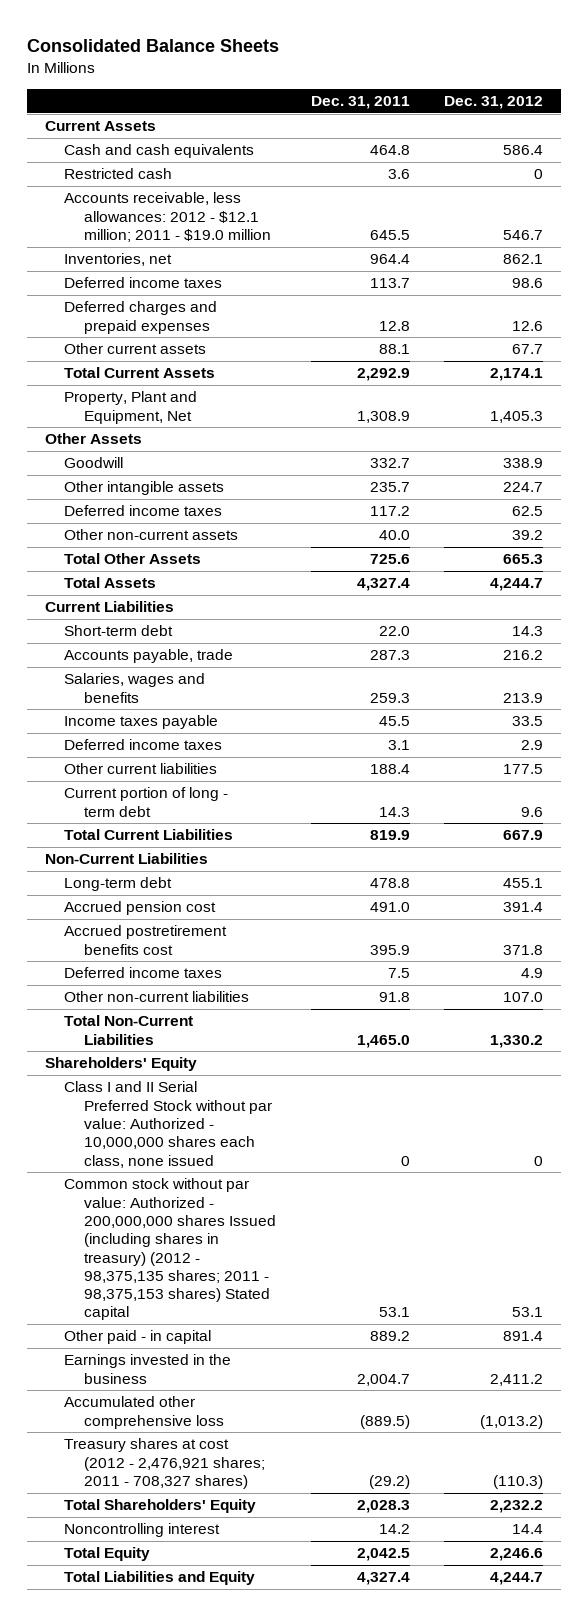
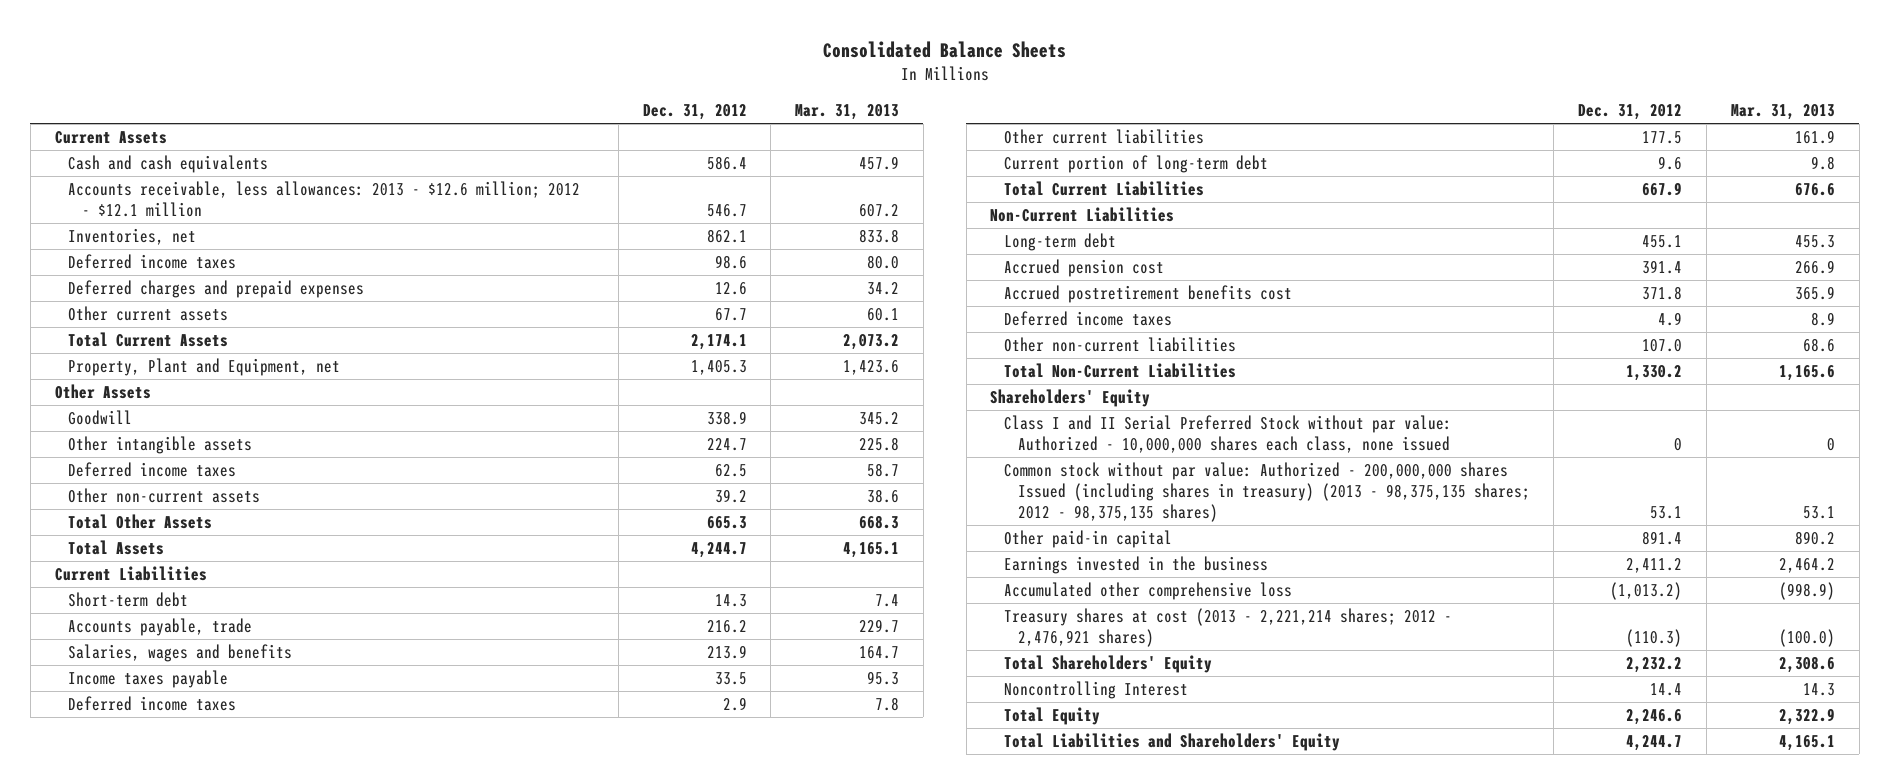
[310,96,410,110] Dec. 31, 2011 -> none
none -> [795,104,900,121] Mar. 31, 2013
[64,168,173,180] Restricted cash -> none
[64,192,271,242] Accounts receivable, less allowances: 2012 - $12.1 million; 2011 - $19.0 million -> [68,181,581,217] Accounts receivable, less allowances: 2013 - $12.6 million; 2012 - $12.1 million
[64,391,198,424] Property, Plant and Equipment, Net -> [68,358,341,377] Property, Plant and Equipment, net
[64,787,229,817] Current portion of long - term debt -> [1004,155,1269,174] Current portion of long-term debt
[64,1178,276,1321] Common stock without par value: Authorized - 200,000,000 shares Issued (including shares in treasury) (2012 - 98,375,135 shares; 2011 - 98,375,153 shares) Stated capital -> [1004,462,1530,522] Common stock without par value: Authorized - 200,000,000 shares Issued (including shares in treasury) (2013 - 98,375,135 shares; 2012 - 98,375,135 shares)
[64,1330,212,1345] Other paid - in capital -> [1004,530,1173,549] Other paid-in capital
[64,1438,265,1489] Treasury shares at cost (2012 - 2,476,921 shares; 2011 - 708,327 shares) -> [1004,608,1453,647] Treasury shares at cost (2013 - 2,221,214 shares; 2012 - 2,476,921 shares)
[64,1523,221,1538] Noncontrolling interest -> [1004,681,1189,700] Noncontrolling Interest
[64,1571,256,1586] Total Liabilities and Equity -> [1004,733,1341,752] Total Liabilities and Shareholders' Equity

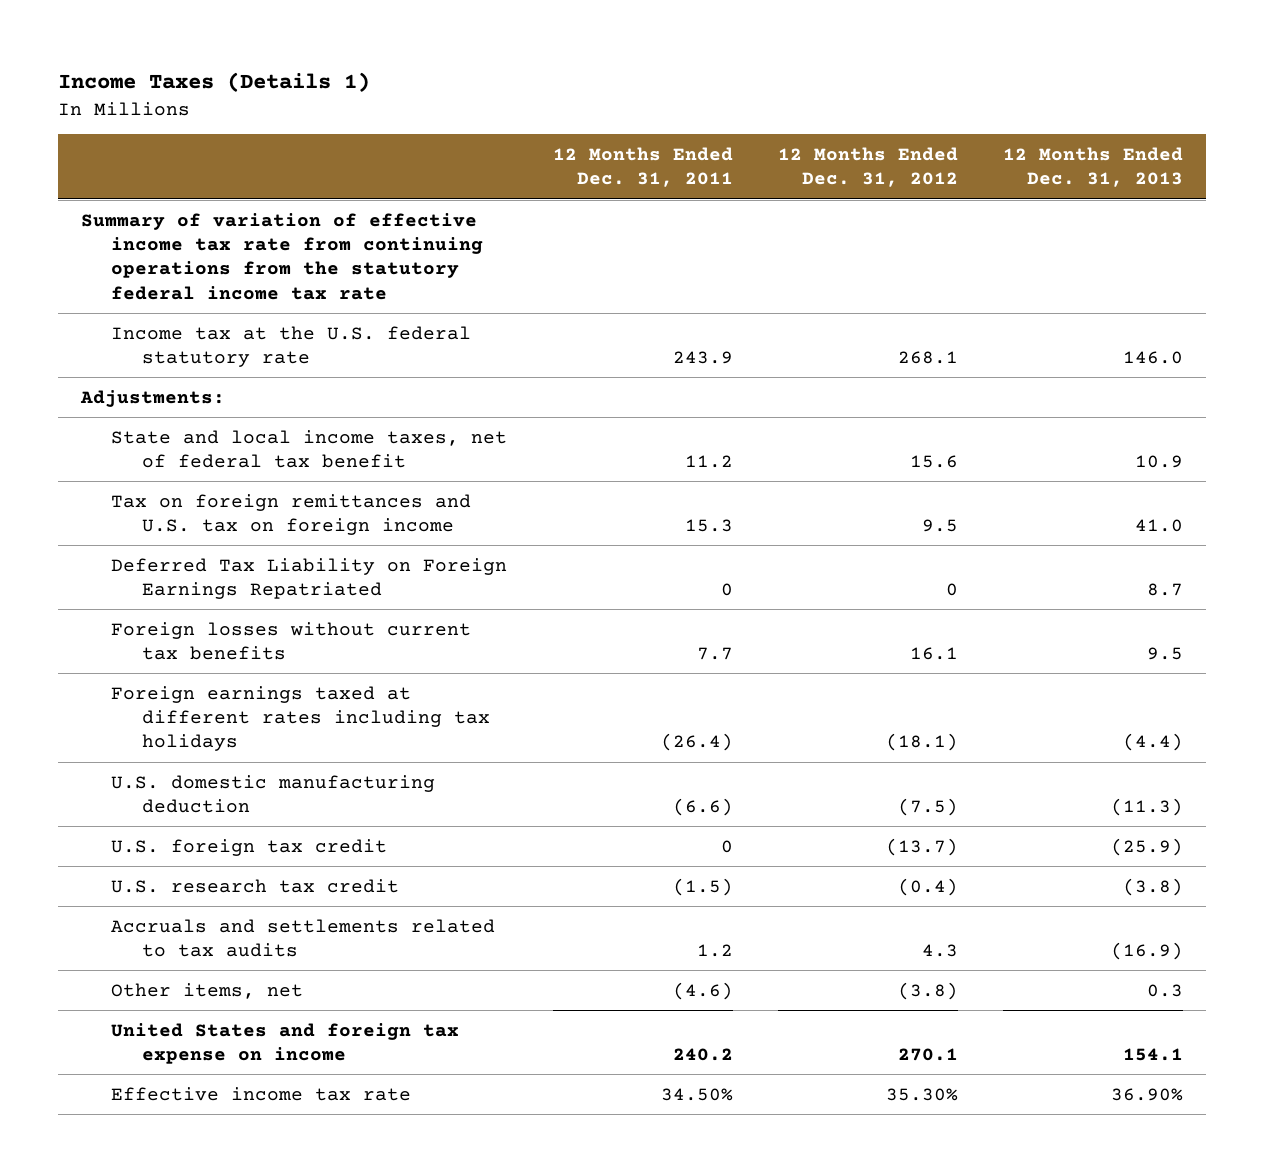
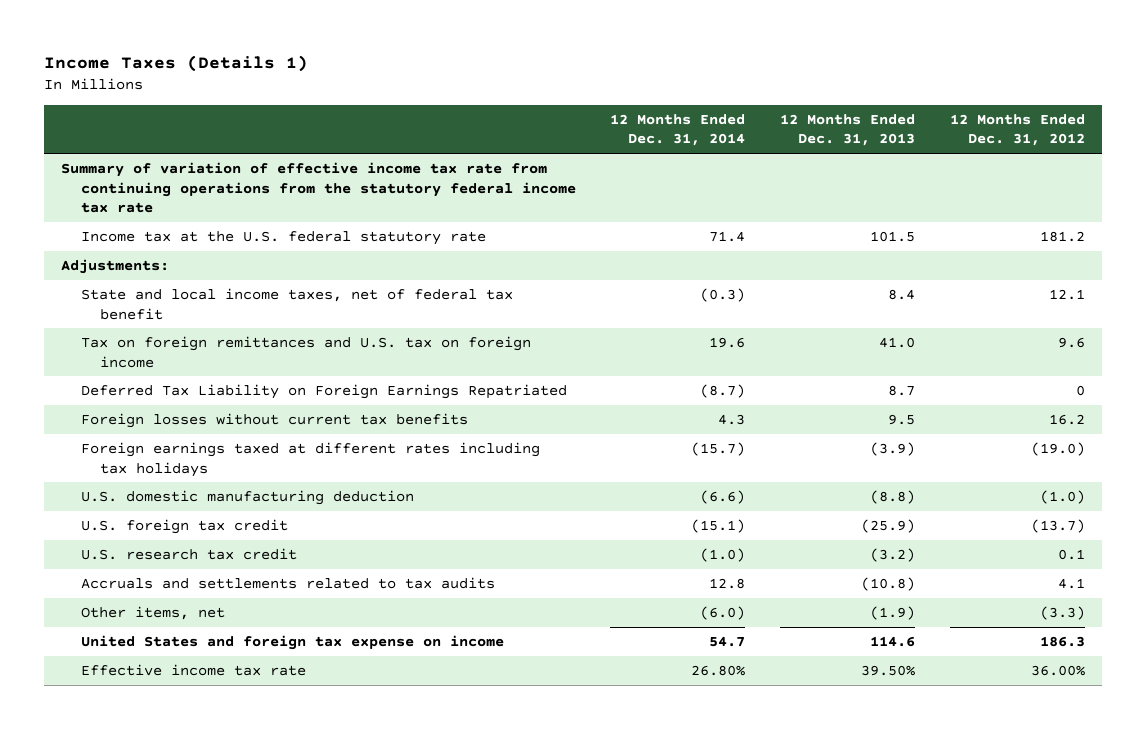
[552,146,733,188] 12 Months Ended Dec. 31, 2011 -> none
none -> [610,113,746,147] 12 Months Ended Dec. 31, 2014
[897,350,958,364] 268.1 -> [1039,230,1085,242] 181.2
[1123,350,1184,364] 146.0 -> [869,230,915,242] 101.5
[909,454,958,468] 15.6 -> [1048,288,1085,300] 12.1
[1135,454,1184,468] 10.9 -> [887,288,915,300] 8.4
[921,518,958,532] 9.5 -> [1057,336,1085,348] 9.6
[909,646,958,660] 16.1 -> [1048,413,1085,425] 16.2
[885,733,958,752] (18.1) -> [1030,441,1085,456] (19.0)
[1123,733,1184,752] (4.4) -> [869,441,915,456] (3.9)
[897,797,958,816] (7.5) -> [1039,489,1085,504] (1.0)
[1111,797,1184,816] (11.3) -> [869,489,915,504] (8.8)
[897,877,958,896] (0.4) -> [1057,548,1085,560] 0.1
[1123,877,1184,896] (3.8) -> [869,547,915,562] (3.2)
[921,943,958,957] 4.3 -> [1057,577,1085,589] 4.1
[1111,941,1184,960] (16.9) -> [860,576,915,591] (10.8)
[897,981,958,1000] (3.8) -> [1039,605,1085,620] (3.3)
[1147,983,1184,997] 0.3 -> [869,605,915,620] (1.9)
[897,1047,958,1061] 270.1 -> [1039,635,1085,647] 186.3
[1123,1047,1184,1061] 154.1 -> [869,635,915,647] 114.6
[885,1087,958,1101] 35.30% -> [1030,664,1085,676] 36.00%
[1111,1087,1184,1101] 36.90% -> [860,664,915,676] 39.50%

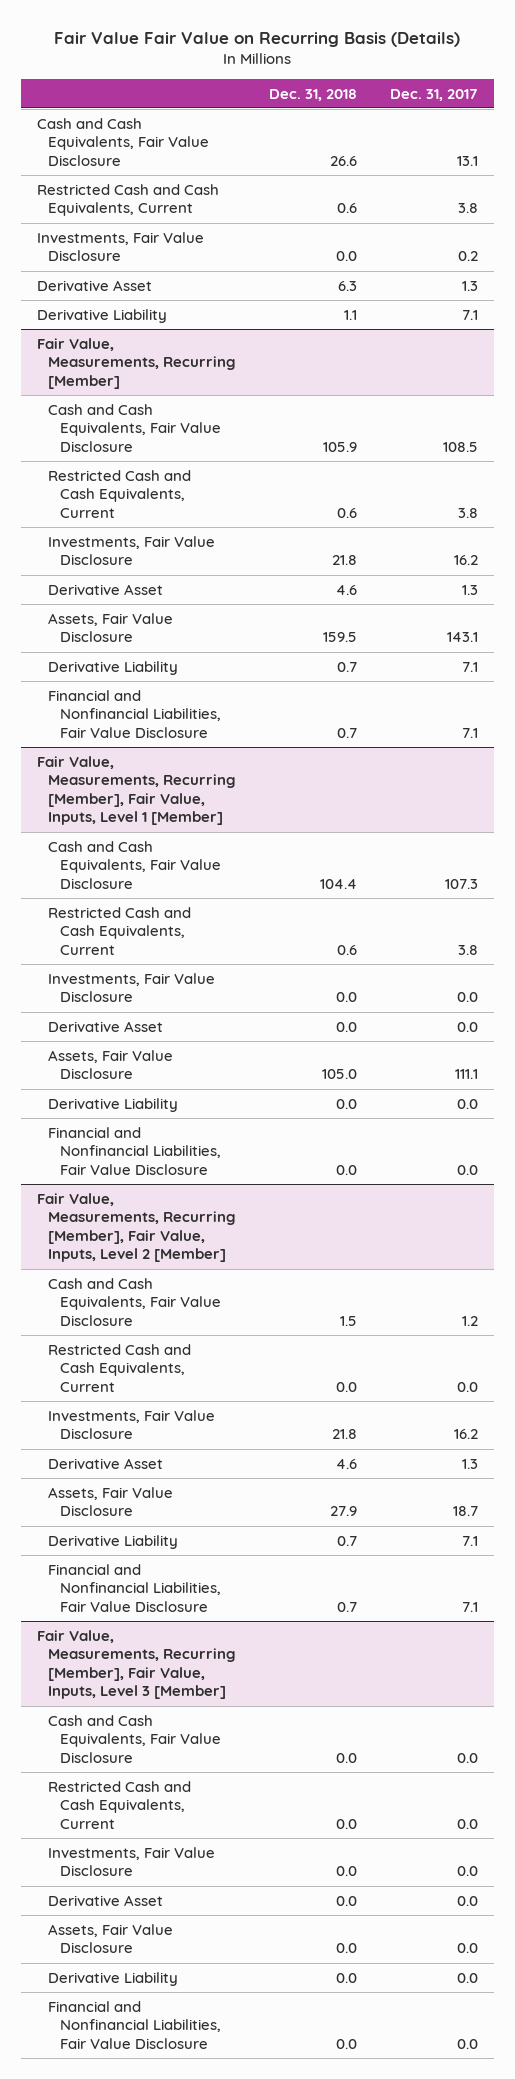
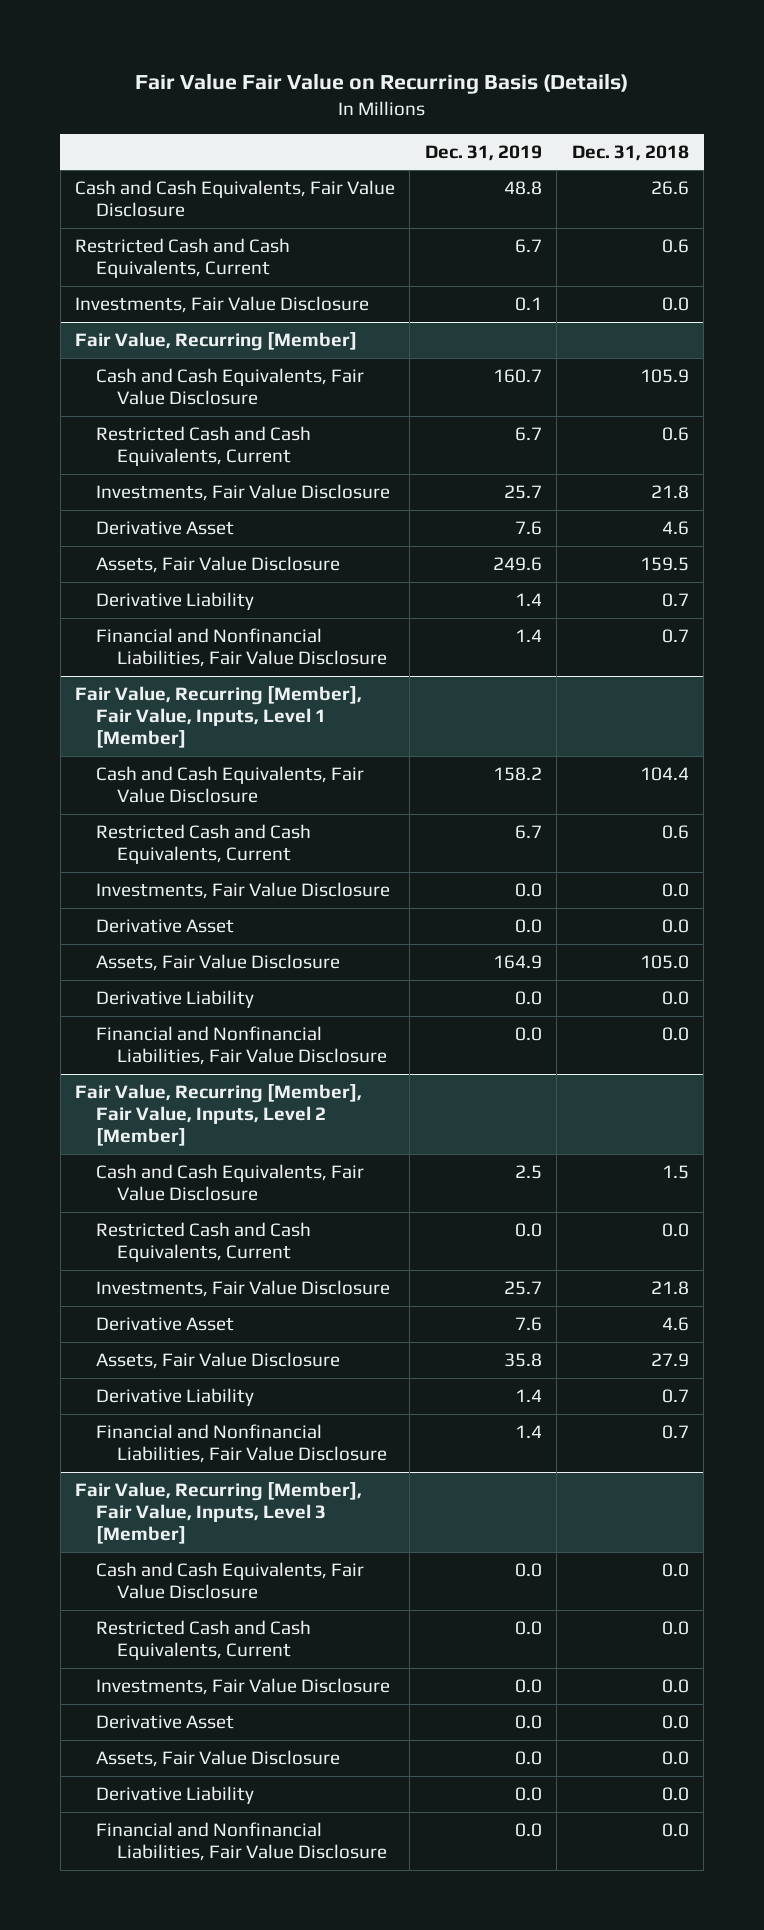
[389,88,478,101] Dec. 31, 2017 -> none
none -> [424,144,542,161] Dec. 31, 2019
[36,279,152,291] Derivative Asset -> none
[36,308,167,323] Derivative Liability -> none
[36,337,237,389] Fair Value, Measurements, Recurring [Member] -> [74,331,357,351] Fair Value, Recurring [Member]
[36,755,237,826] Fair Value, Measurements, Recurring [Member], Fair Value, Inputs, Level 1 [Member] -> [74,685,362,749] Fair Value, Recurring [Member], Fair Value, Inputs, Level 1 [Member]
[36,1192,237,1263] Fair Value, Measurements, Recurring [Member], Fair Value, Inputs, Level 2 [Member] -> [74,1083,362,1147] Fair Value, Recurring [Member], Fair Value, Inputs, Level 2 [Member]
[36,1629,237,1700] Fair Value, Measurements, Recurring [Member], Fair Value, Inputs, Level 3 [Member] -> [74,1481,362,1545] Fair Value, Recurring [Member], Fair Value, Inputs, Level 3 [Member]

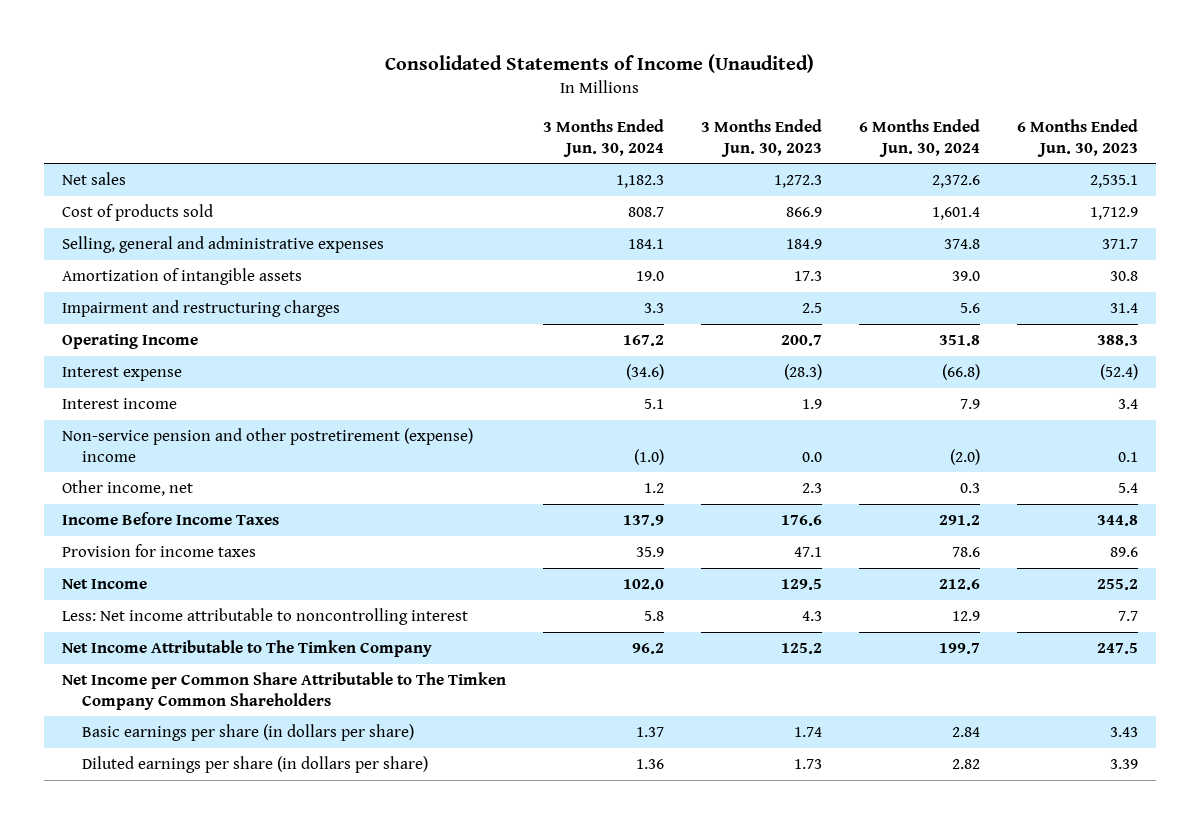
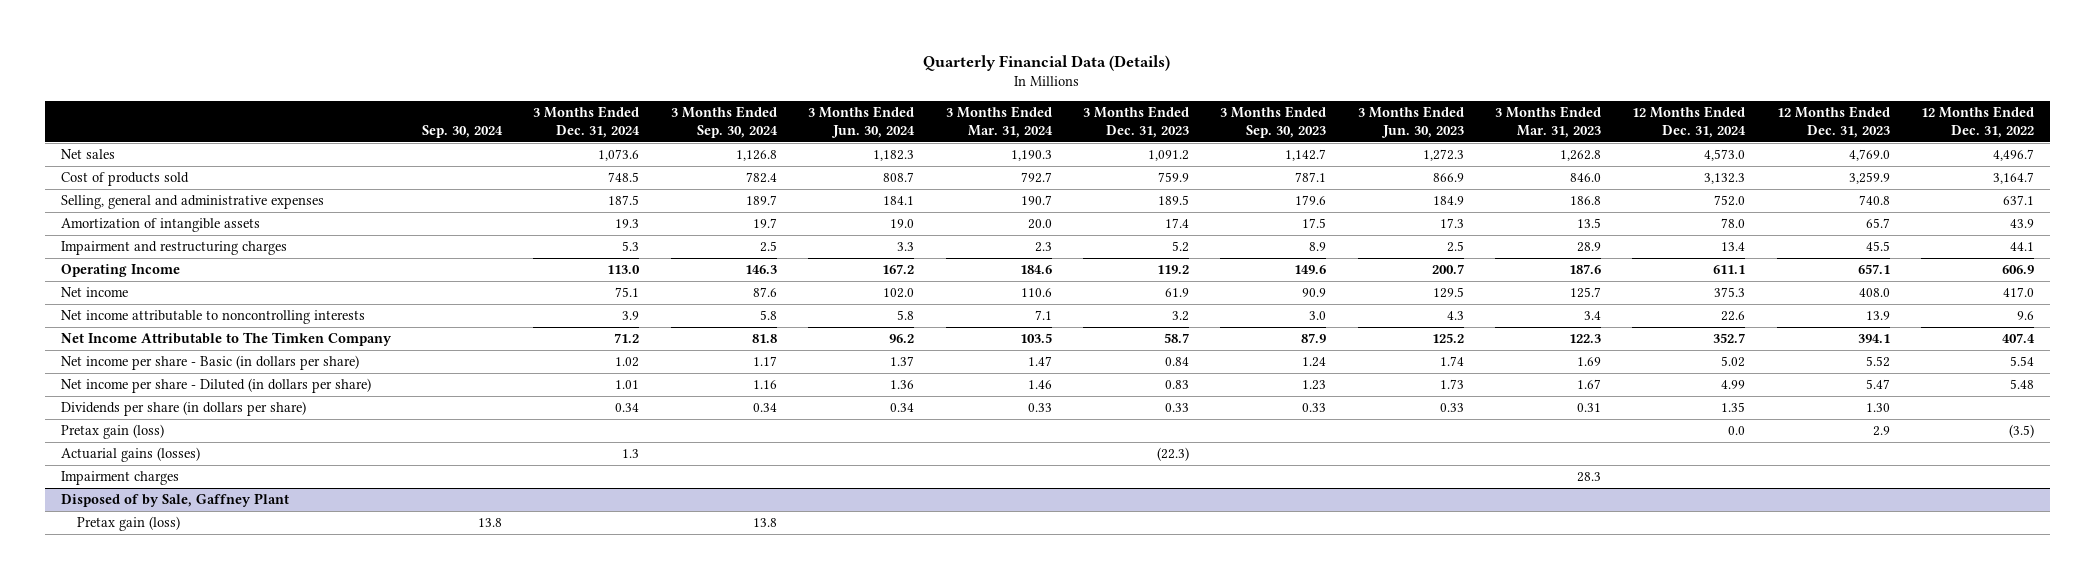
[384,54,814,74] Consolidated Statements of Income (Unaudited) -> [923,55,1171,72] Quarterly Financial Data (Details)
[858,118,980,157] 6 Months Ended Jun. 30, 2024 -> none
[1016,118,1138,157] 6 Months Ended Jun. 30, 2023 -> none
none -> [422,124,504,138] Sep. 30, 2024
none -> [533,106,641,138] 3 Months Ended Dec. 31, 2024
none -> [670,106,778,138] 3 Months Ended Sep. 30, 2024
none -> [945,106,1053,138] 3 Months Ended Mar. 31, 2024
none -> [1082,106,1189,138] 3 Months Ended Dec. 31, 2023
none -> [1220,106,1327,138] 3 Months Ended Sep. 30, 2023
none -> [1494,106,1601,138] 3 Months Ended Mar. 31, 2023
none -> [1632,106,1747,138] 12 Months Ended Dec. 31, 2024
none -> [1776,106,1890,138] 12 Months Ended Dec. 31, 2023
none -> [1921,106,2035,138] 12 Months Ended Dec. 31, 2022
[62,367,183,382] Interest expense -> none
[62,398,178,410] Interest income -> none
[62,428,474,463] Non-service pension and other postretirement (expense) income -> none
[62,480,194,497] Other income, net -> none
[62,512,280,526] Income Before Income Taxes -> none
[62,544,257,558] Provision for income taxes -> none
[62,579,148,590] Net Income -> [60,287,128,298] Net income
[62,608,469,626] Less: Net income attributable to noncontrolling interest -> [60,310,365,325] Net income attributable to noncontrolling interests
[62,672,507,711] Net Income per Common Share Attributable to The Timken Company Common Shareholders -> none
[81,724,414,742] Basic earnings per share (in dollars per share) -> [60,355,359,371] Net income per share - Basic (in dollars per share)
[81,756,428,774] Diluted earnings per share (in dollars per share) -> [60,378,371,394] Net income per share - Diluted (in dollars per share)
none -> [60,401,306,417] Dividends per share (in dollars per share)
none -> [60,424,164,440] Pretax gain (loss)
none -> [60,447,200,463] Actuarial gains (losses)
none -> [60,471,179,486] Impairment charges
none -> [60,493,289,508] Disposed of by Sale, Gaffney Plant
none -> [77,516,181,532] Pretax gain (loss)

